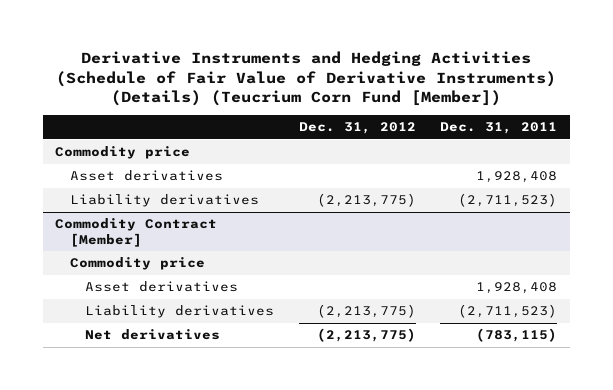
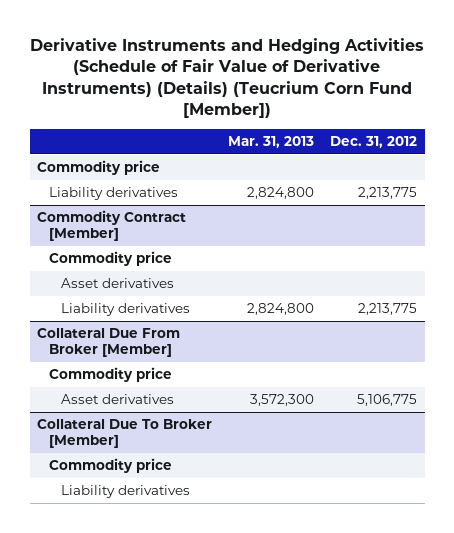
[440,122,558,135] Dec. 31, 2011 -> none
none -> [228,135,315,148] Mar. 31, 2013
[70,170,224,182] Asset derivatives -> none
[316,193,416,208] (2,213,775) -> [357,187,417,200] 2,213,775
[85,329,221,341] Net derivatives -> none
[316,304,416,319] (2,213,775) -> [357,303,417,316] 2,213,775
none -> [37,328,181,358] Collateral Due From Broker [Member]
none -> [49,367,173,383] Commodity price
none -> [60,394,174,405] Asset derivatives
none -> [37,419,213,449] Collateral Due To Broker [Member]
none -> [49,458,173,474] Commodity price
none -> [60,485,190,499] Liability derivatives

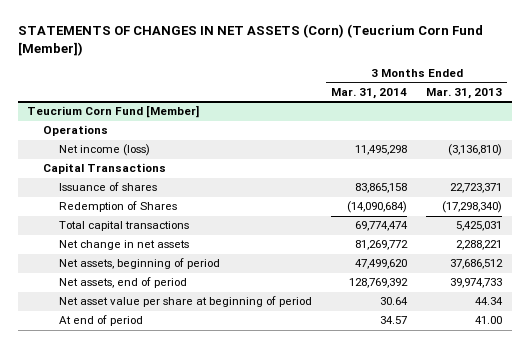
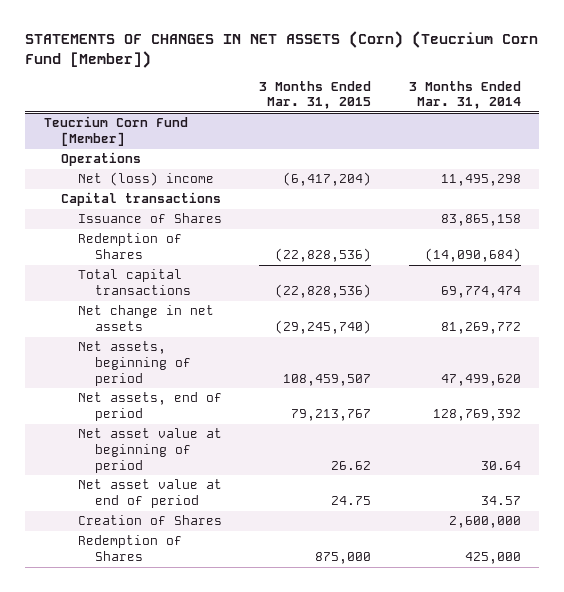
[426,87,503,99] Mar. 31, 2013 -> none
none -> [259,80,372,110] 3 Months Ended Mar. 31, 2015
[59,144,151,157] Net income (loss) -> [77,172,214,187] Net (loss) income
[43,163,167,175] Capital Transactions -> [60,192,221,207] Capital transactions
[59,182,158,192] Issuance of shares -> [77,213,222,224] Issuance of Shares
[59,296,313,308] Net asset value per share at beginning of period -> [77,428,222,473] Net asset value at beginning of period
[59,315,144,327] At end of period -> [77,479,222,509] Net asset value at end of period
none -> [77,515,222,526] Creation of Shares
none -> [77,535,182,562] Redemption of Shares

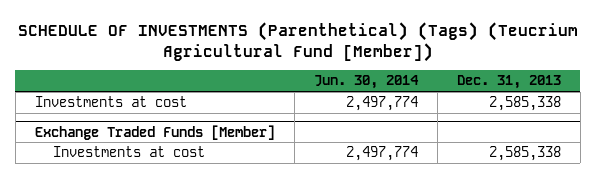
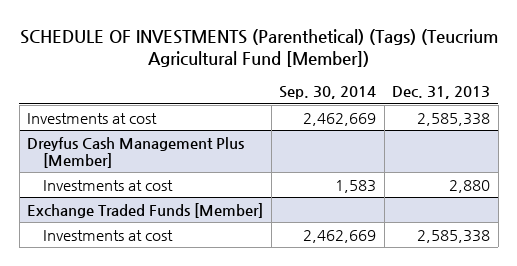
[313,75,419,90] Jun. 30, 2014 -> none
none -> [279,86,377,100] Sep. 30, 2014
none -> [27,136,245,168] Dreyfus Cash Management Plus [Member]
none -> [43,179,174,191] Investments at cost

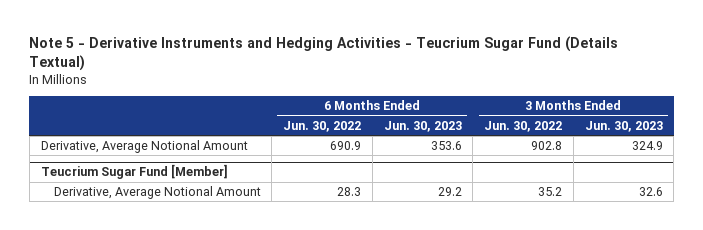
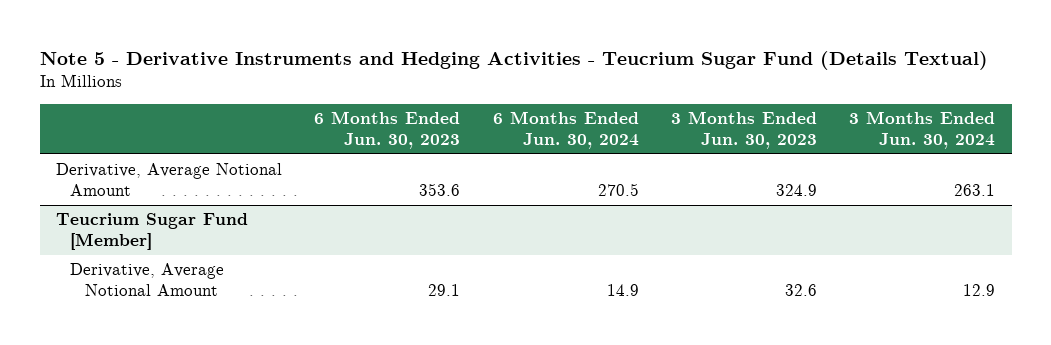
[283,120,362,132] Jun. 30, 2022 -> none
[484,120,563,132] Jun. 30, 2022 -> none
none -> [492,110,639,149] 6 Months Ended Jun. 30, 2024
none -> [849,110,996,149] 3 Months Ended Jun. 30, 2024
[437,187,462,197] 29.2 -> [428,284,461,297] 29.1

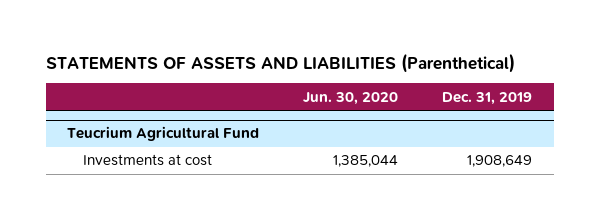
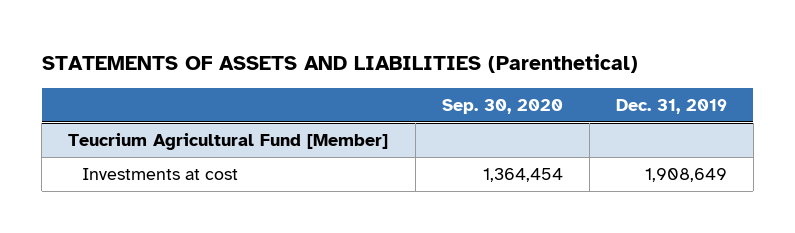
[303,91,399,105] Jun. 30, 2020 -> none
none -> [441,98,563,114] Sep. 30, 2020
[67,126,260,142] Teucrium Agricultural Fund -> [68,132,389,150] Teucrium Agricultural Fund [Member]

